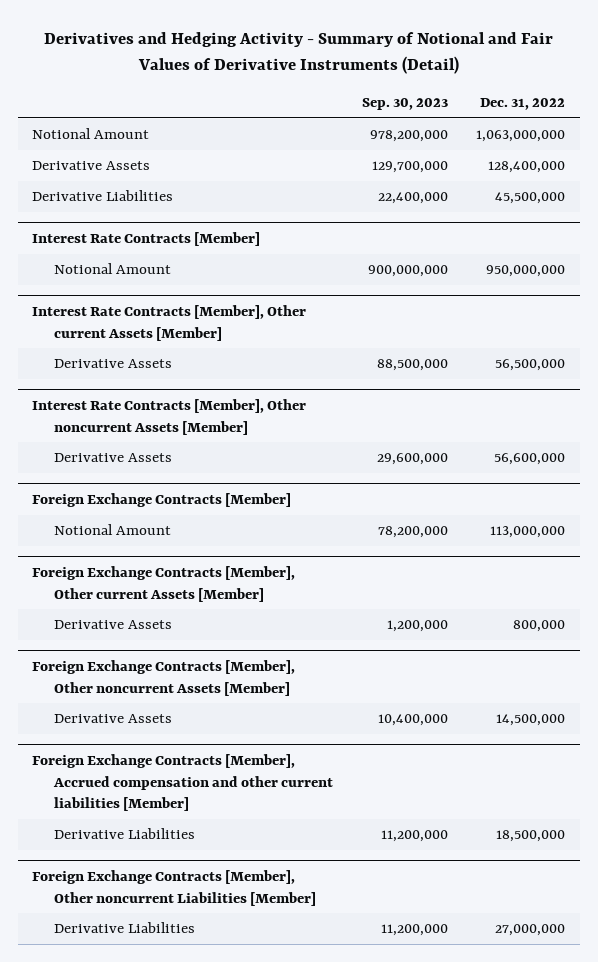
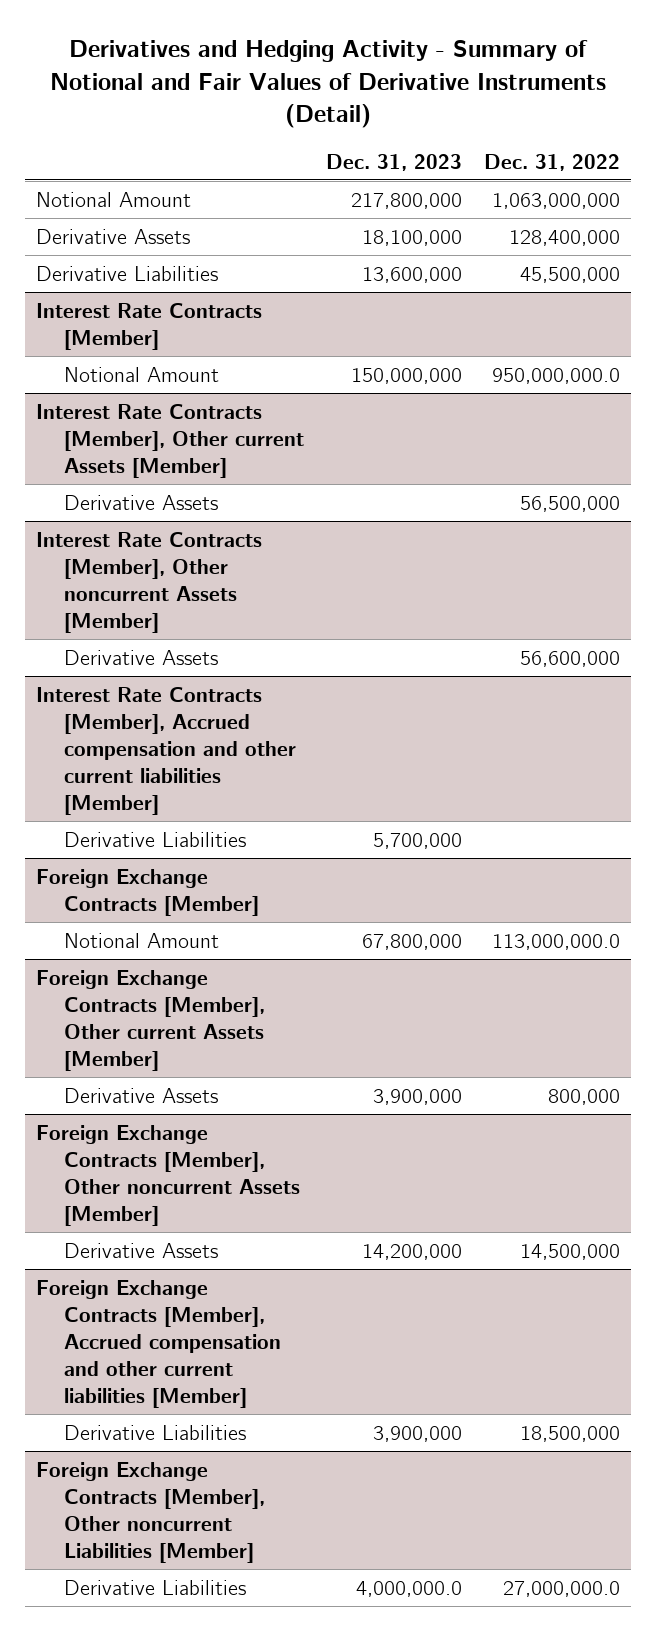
[361,97,448,110] Sep. 30, 2023 -> none
none -> [326,153,463,171] Dec. 31, 2023
[486,265,566,278] 950,000,000 -> [492,367,621,384] 950,000,000.0
none -> [35,686,297,815] Interest Rate Contracts [Member], Accrued compensation and other current liabilities [Member]
none -> [64,831,247,847] Derivative Liabilities
[490,526,566,539] 113,000,000 -> [492,933,621,950] 113,000,000.0
[495,924,566,937] 27,000,000 -> [503,1580,621,1597] 27,000,000.0

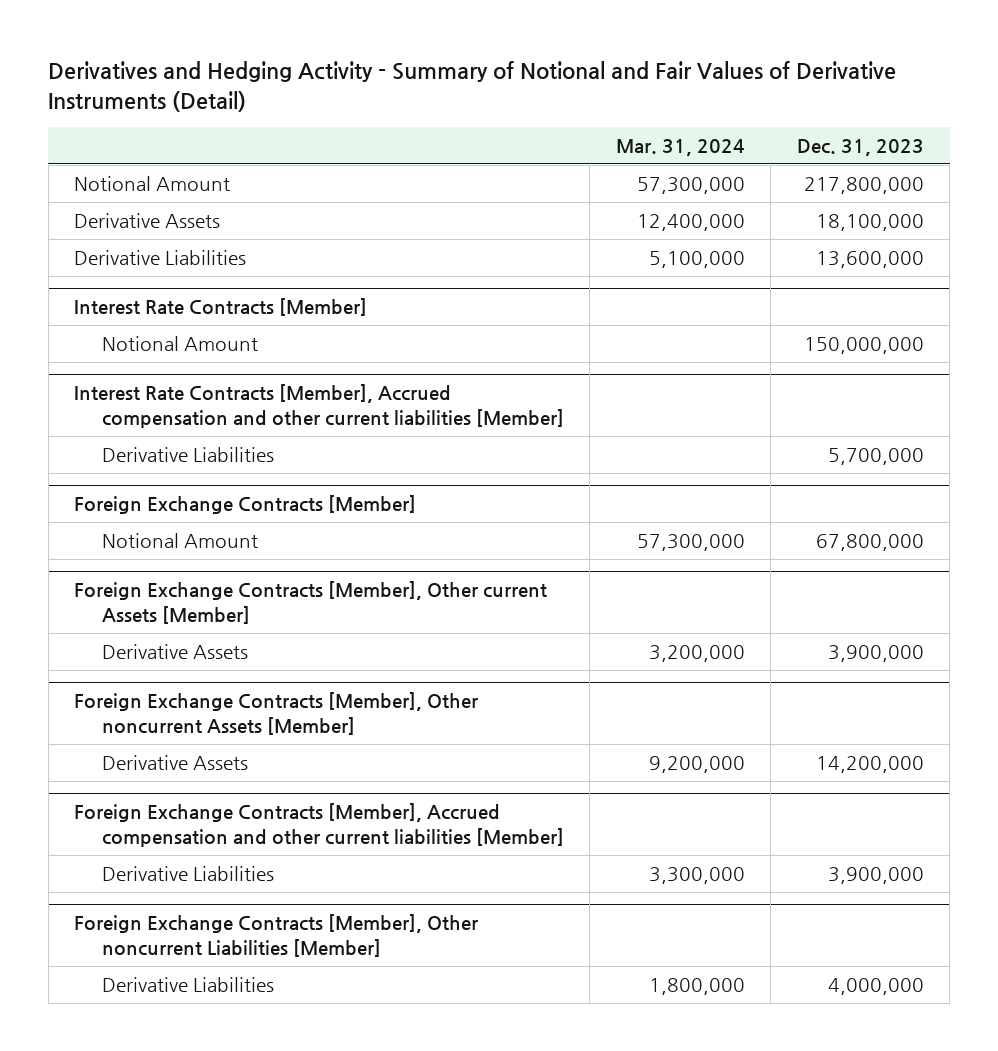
[484,153,621,171] Dec. 31, 2022 -> none
none -> [615,139,745,157] Mar. 31, 2024
[35,403,305,478] Interest Rate Contracts [Member], Other current Assets [Member] -> none
[64,494,219,510] Derivative Assets -> none
[35,531,262,633] Interest Rate Contracts [Member], Other noncurrent Assets [Member] -> none
[64,649,219,665] Derivative Assets -> none
[356,1580,463,1597] 4,000,000.0 -> [827,978,924,996] 4,000,000

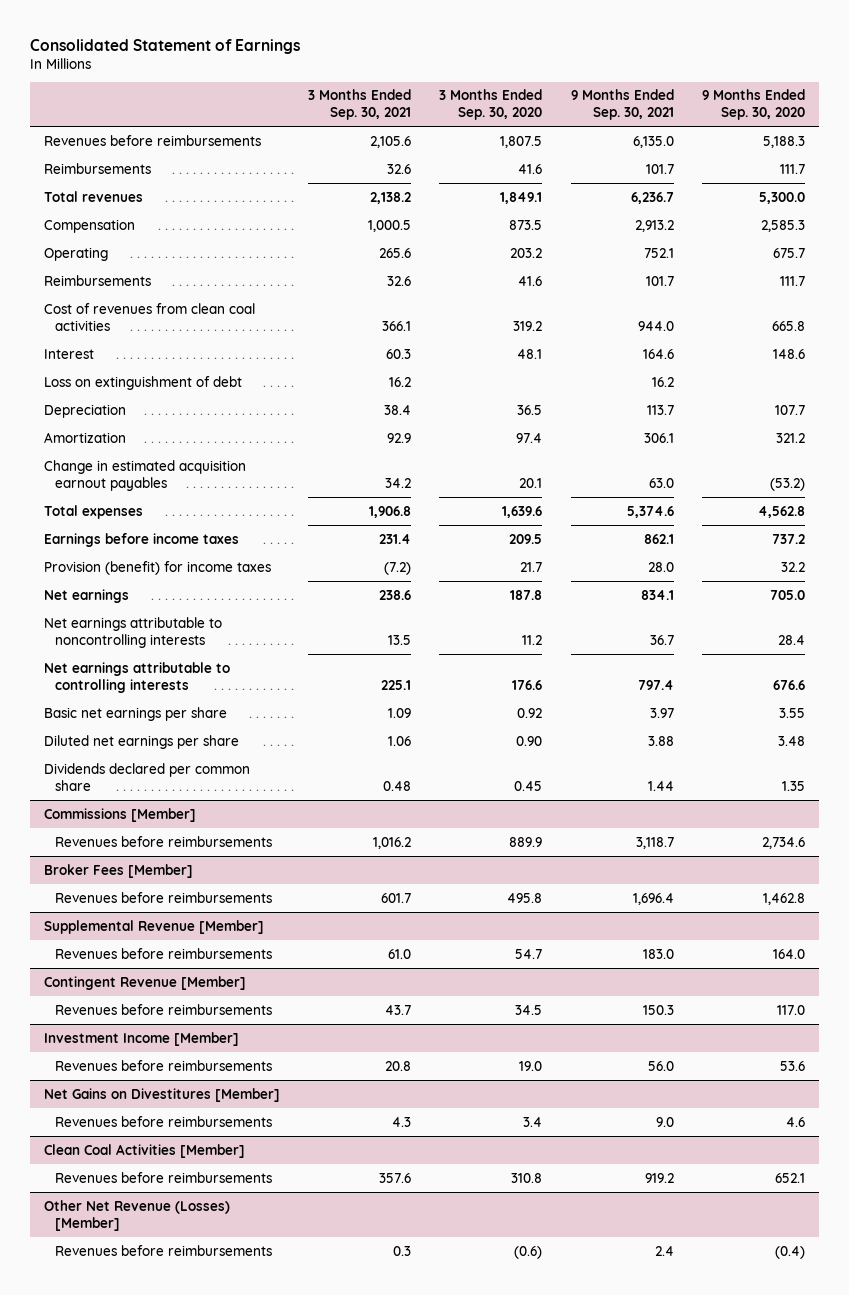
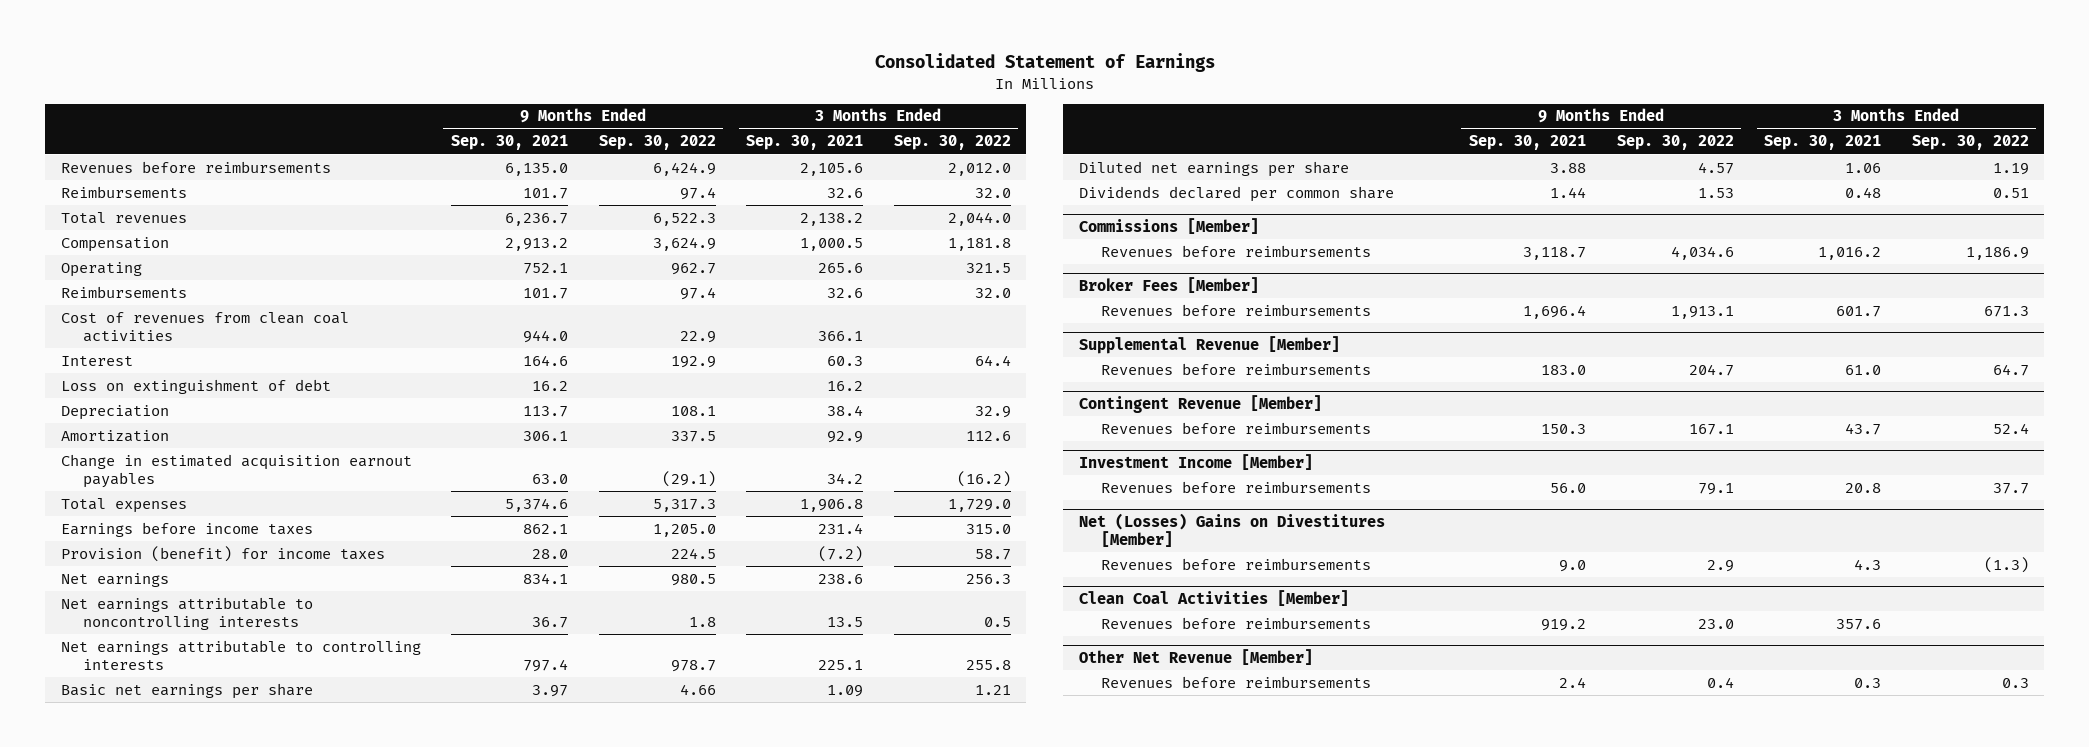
[439,89,543,121] 3 Months Ended Sep. 30, 2020 -> none
[701,89,805,121] 9 Months Ended Sep. 30, 2020 -> none
none -> [598,135,716,151] Sep. 30, 2022
none -> [893,135,1011,151] Sep. 30, 2022
[43,1087,280,1102] Net Gains on Divestitures [Member] -> [1078,512,1385,547] Net (Losses) Gains on Divestitures [Member]
[43,1199,230,1231] Other Net Revenue (Losses) [Member] -> [1078,648,1313,665] Other Net Revenue [Member]

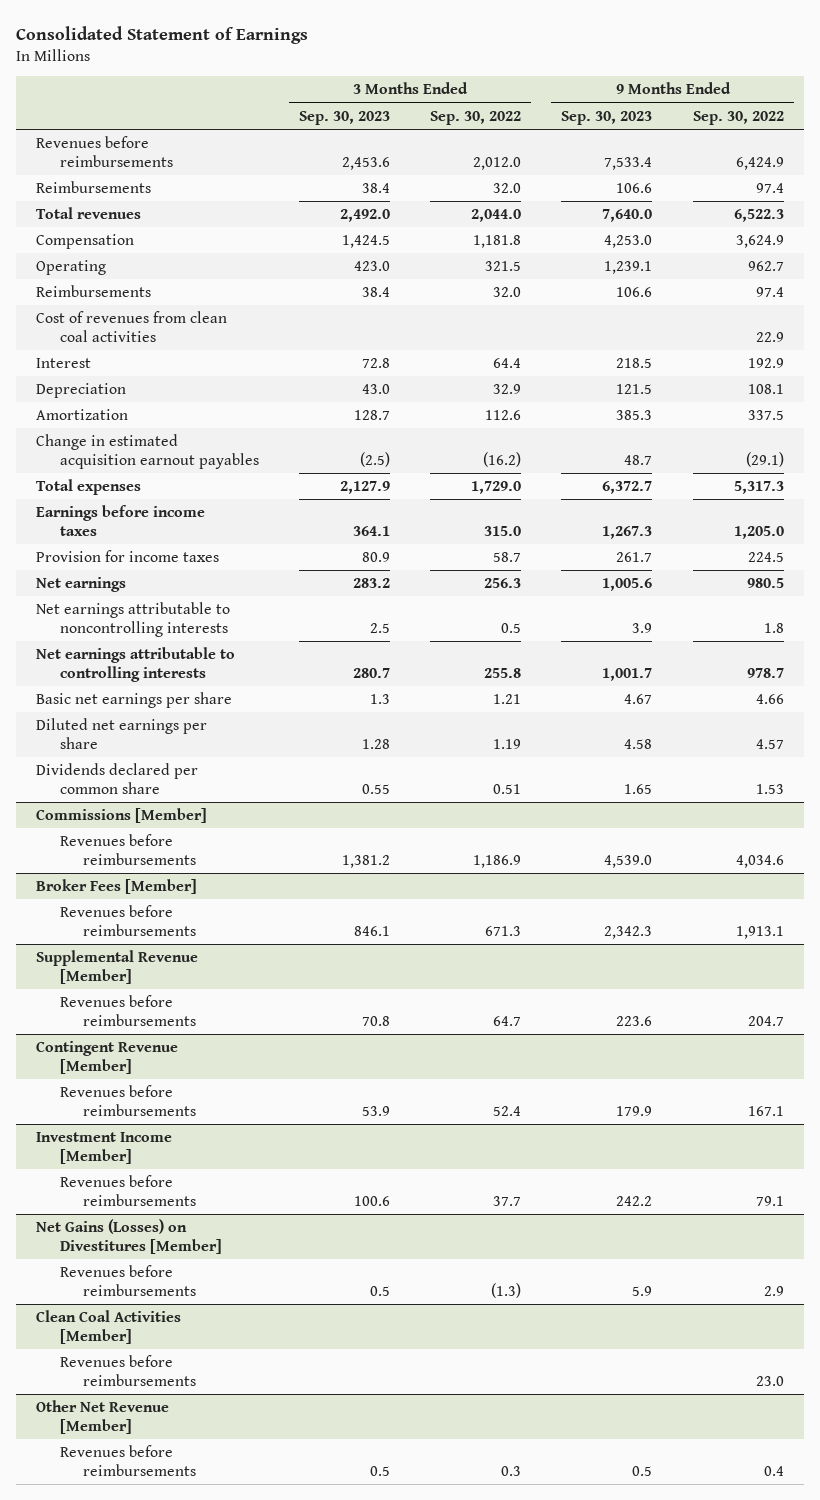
[451,135,569,151] Sep. 30, 2021 -> none
[746,135,864,151] Sep. 30, 2021 -> none
none -> [299,110,391,125] Sep. 30, 2023
none -> [561,110,653,125] Sep. 30, 2023
[60,378,331,394] Loss on extinguishment of debt -> none
[60,545,385,562] Provision (benefit) for income taxes -> [36,549,220,562] Provision for income taxes
[1078,512,1385,547] Net (Losses) Gains on Divestitures [Member] -> [36,1218,222,1254] Net Gains (Losses) on Divestitures [Member]

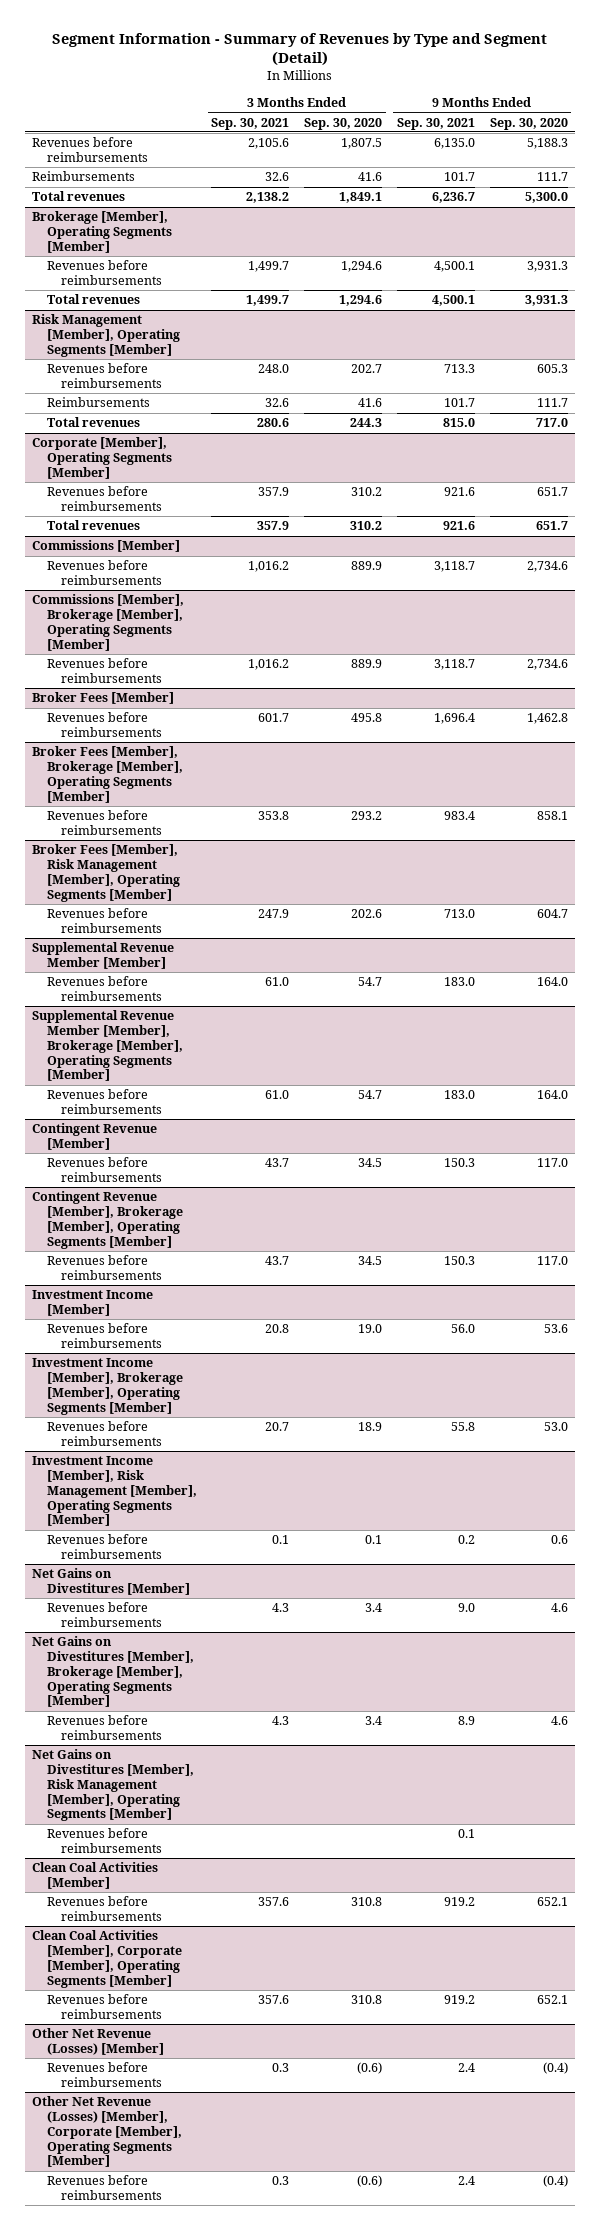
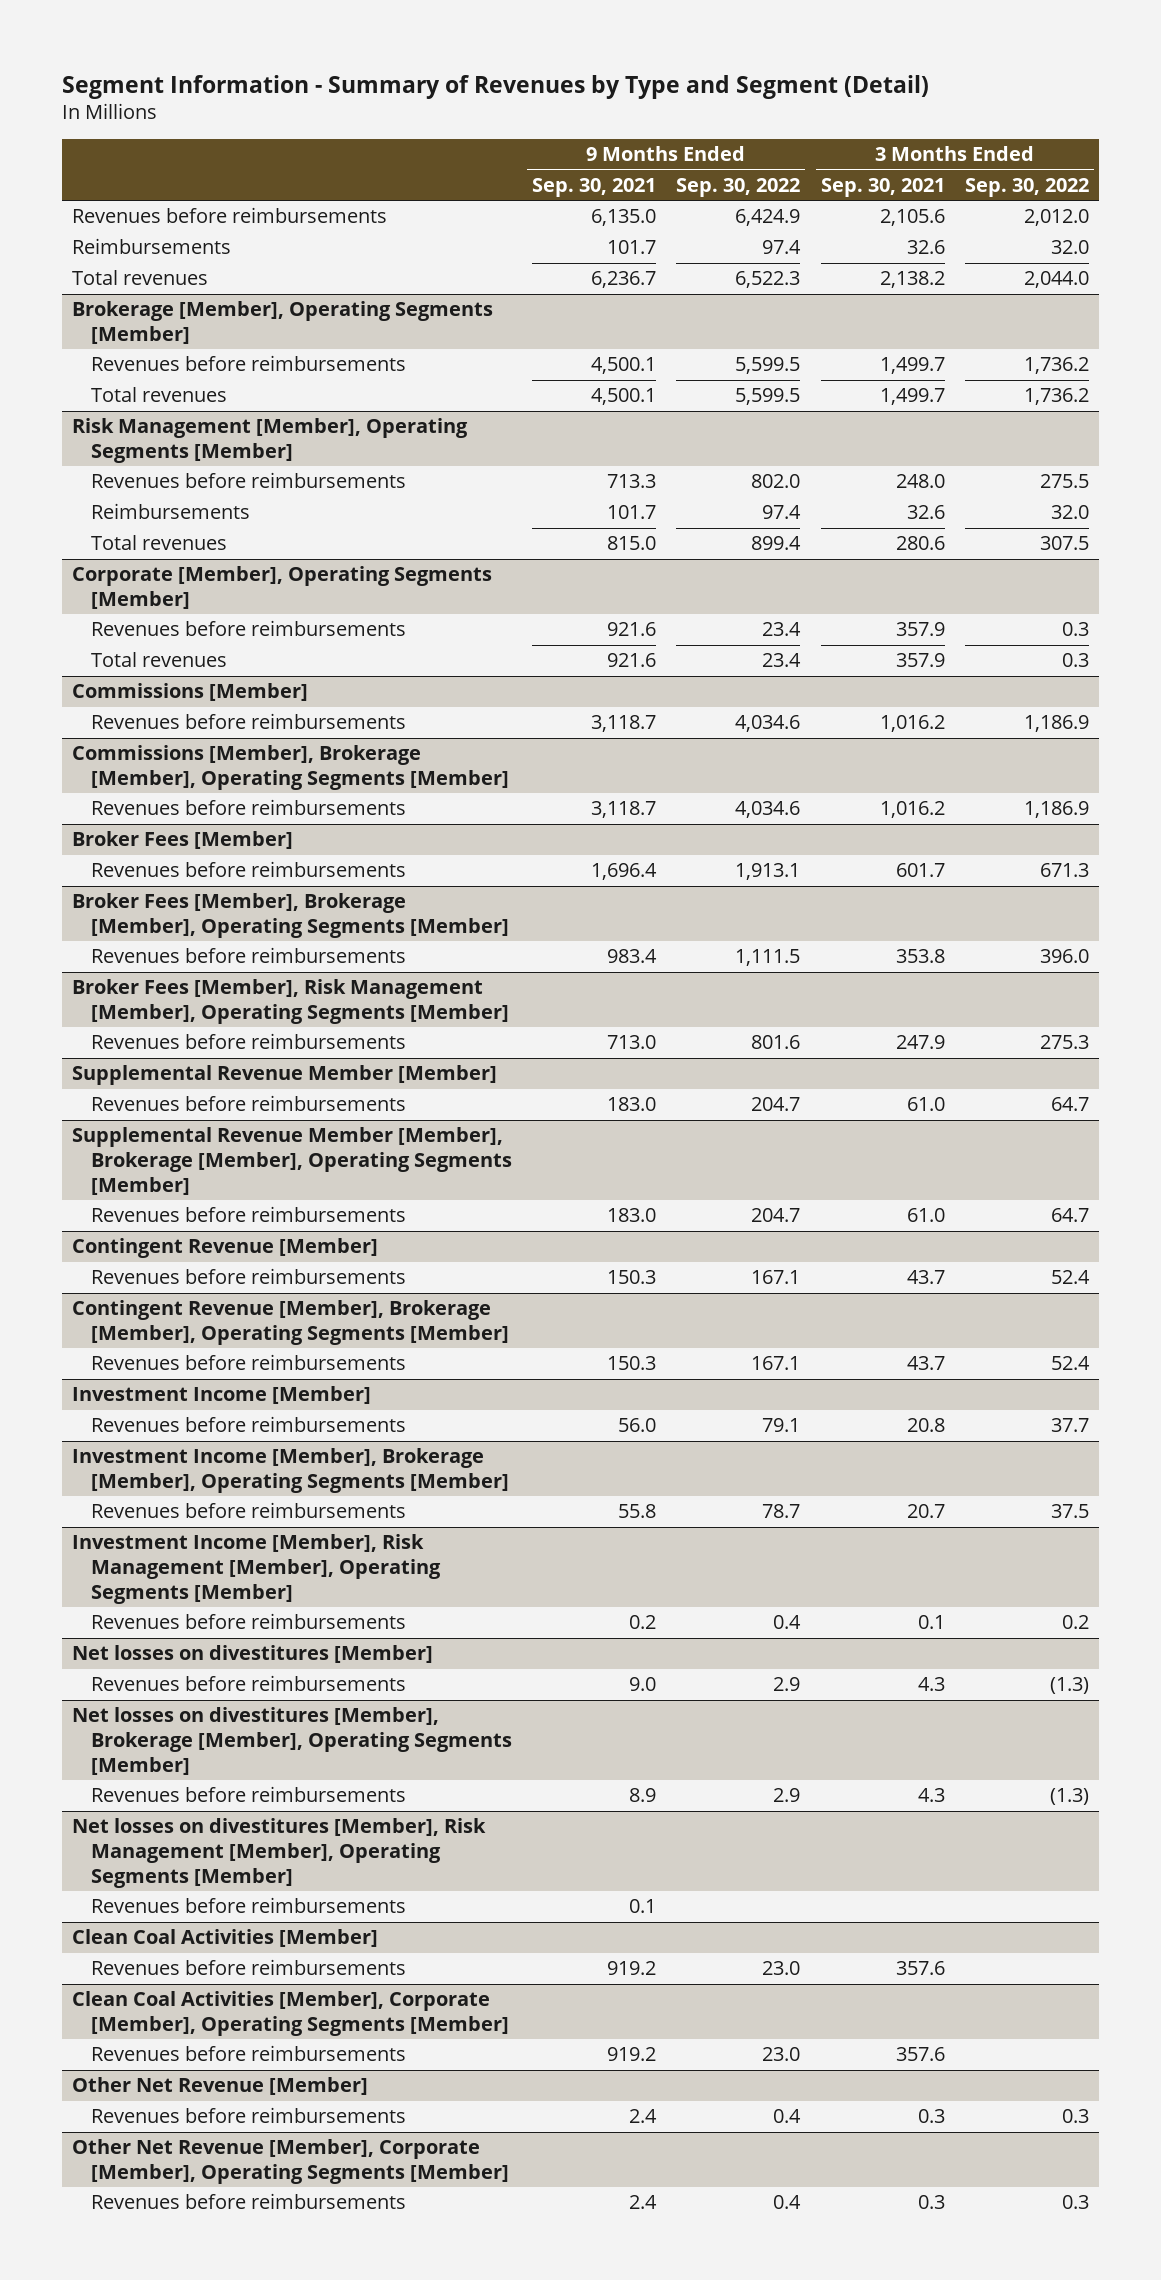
[304,117,383,130] Sep. 30, 2020 -> none
[489,117,568,130] Sep. 30, 2020 -> none
none -> [676,177,801,197] Sep. 30, 2022
none -> [964,177,1089,197] Sep. 30, 2022
[32,1568,190,1596] Net Gains on Divestitures [Member] -> [72,1645,434,1664] Net losses on divestitures [Member]
[32,1636,194,1708] Net Gains on Divestitures [Member], Brokerage [Member], Operating Segments [Member] -> [72,1707,513,1775] Net losses on divestitures [Member], Brokerage [Member], Operating Segments [Member]
[32,1749,194,1822] Net Gains on Divestitures [Member], Risk Management [Member], Operating Segments [Member] -> [72,1818,487,1888] Net losses on divestitures [Member], Risk Management [Member], Operating Segments [Member]
[32,2028,164,2056] Other Net Revenue (Losses) [Member] -> [72,2077,369,2096] Other Net Revenue [Member]
[32,2096,182,2168] Other Net Revenue (Losses) [Member], Corporate [Member], Operating Segments [Member] -> [72,2139,510,2184] Other Net Revenue [Member], Corporate [Member], Operating Segments [Member]

